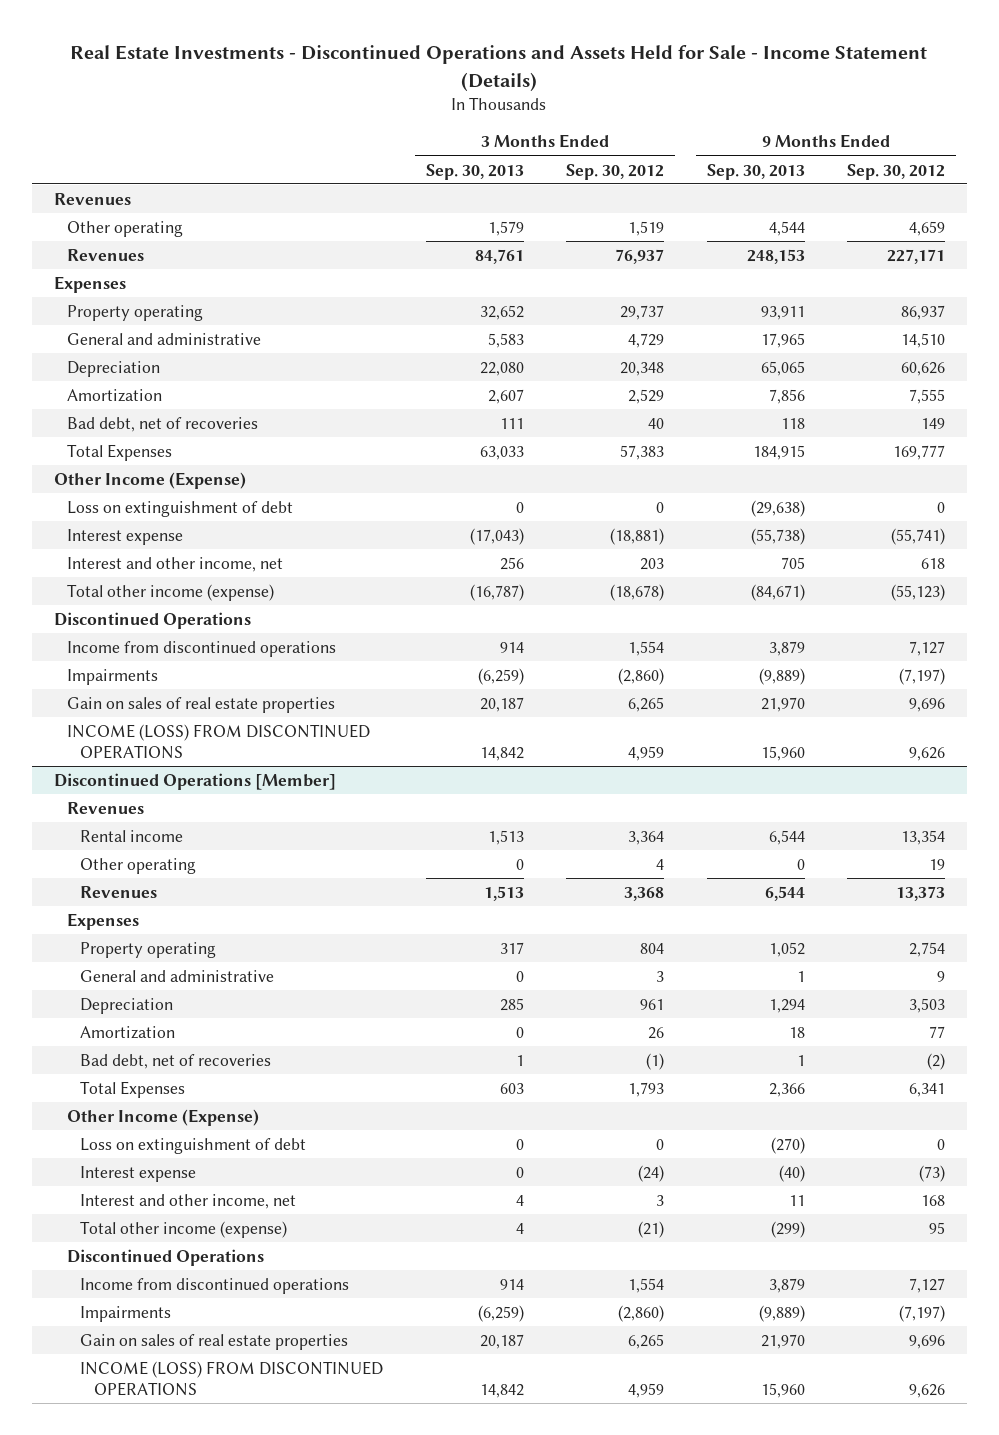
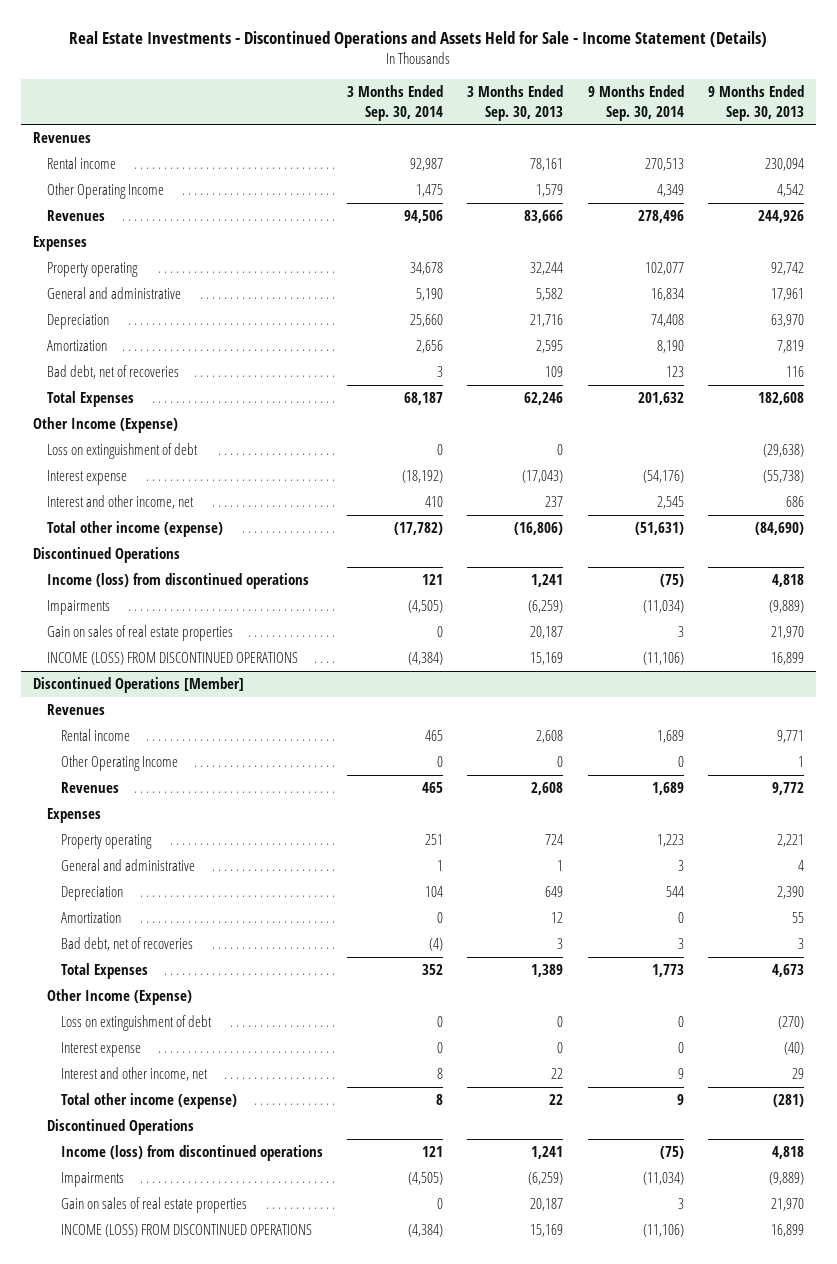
[566,163,665,180] Sep. 30, 2012 -> none
[847,163,946,180] Sep. 30, 2012 -> none
none -> [347,85,444,121] 3 Months Ended Sep. 30, 2014
none -> [587,85,684,121] 9 Months Ended Sep. 30, 2014
none -> [46,157,116,170] Rental income
[66,220,183,237] Other operating -> [46,183,164,200] Other Operating Income
[768,220,805,236] 4,544 -> [776,184,804,198] 4,542
[474,248,524,264] 84,761 -> [524,210,564,224] 83,666
[746,248,805,264] 248,153 -> [757,210,804,224] 244,926
[479,304,524,320] 32,652 -> [530,262,564,276] 32,244
[760,305,805,320] 93,911 -> [770,262,804,276] 92,742
[487,332,524,348] 5,583 -> [536,288,564,302] 5,582
[760,332,805,348] 17,965 -> [770,288,804,302] 17,961
[479,361,524,376] 22,080 -> [530,314,564,328] 21,716
[760,360,805,376] 65,065 -> [770,314,804,328] 63,970
[487,388,524,404] 2,607 -> [536,340,564,354] 2,595
[768,388,805,404] 7,856 -> [776,340,804,354] 7,819
[499,417,524,429] 111 -> [545,366,564,378] 109
[780,417,805,429] 118 -> [785,366,804,378] 116
[479,445,524,460] 63,033 -> [524,392,564,406] 62,246
[752,444,805,460] 184,915 -> [757,392,804,406] 182,608
[499,556,524,570] 256 -> [545,496,564,508] 237
[780,556,805,569] 705 -> [785,496,804,508] 686
[469,583,524,601] (16,787) -> [514,522,564,536] (16,806)
[750,583,805,601] (84,671) -> [754,522,804,536] (84,690)
[66,640,336,657] Income from discontinued operations -> [46,573,309,590] Income (loss) from discontinued operations
[499,641,524,653] 914 -> [531,574,564,588] 1,241
[768,640,805,656] 3,879 -> [771,574,804,588] 4,818
[479,747,524,762] 14,842 -> [530,652,564,666] 15,169
[760,746,805,762] 15,960 -> [770,652,804,666] 16,899
[487,829,524,845] 1,513 -> [536,730,564,744] 2,608
[768,829,805,845] 6,544 -> [776,730,804,744] 9,771
[80,857,197,874] Other operating -> [60,755,178,772] Other Operating Income
[796,858,805,870] 0 -> [797,756,804,768] 1
[483,885,524,901] 1,513 -> [531,782,564,796] 2,608
[764,885,805,901] 6,544 -> [771,782,804,796] 9,772
[499,941,524,954] 317 -> [545,834,564,846] 724
[768,941,805,957] 1,052 -> [776,834,804,848] 2,221
[515,970,524,982] 0 -> [557,860,564,872] 1
[796,970,805,982] 1 -> [797,860,804,872] 4
[499,997,524,1011] 285 -> [545,886,564,898] 649
[768,998,805,1013] 1,294 -> [776,886,804,900] 2,390
[515,1026,524,1038] 0 -> [551,912,564,924] 12
[788,1026,805,1038] 18 -> [791,912,804,924] 55
[515,1054,524,1066] 1 -> [557,938,564,950] 3
[796,1054,805,1066] 1 -> [797,938,804,950] 3
[499,1082,524,1094] 603 -> [531,964,564,978] 1,389
[768,1082,805,1097] 2,366 -> [771,964,804,978] 4,673
[515,1194,524,1206] 4 -> [551,1068,564,1080] 22
[788,1194,805,1206] 11 -> [791,1068,804,1080] 29
[515,1222,524,1234] 4 -> [549,1094,564,1106] 22
[770,1220,805,1238] (299) -> [772,1094,804,1108] (281)
[80,1277,350,1294] Income from discontinued operations -> [60,1145,323,1162] Income (loss) from discontinued operations
[499,1278,524,1290] 914 -> [531,1146,564,1160] 1,241
[768,1277,805,1293] 3,879 -> [771,1146,804,1160] 4,818
[479,1384,524,1399] 14,842 -> [530,1224,564,1238] 15,169
[760,1383,805,1399] 15,960 -> [770,1224,804,1238] 16,899

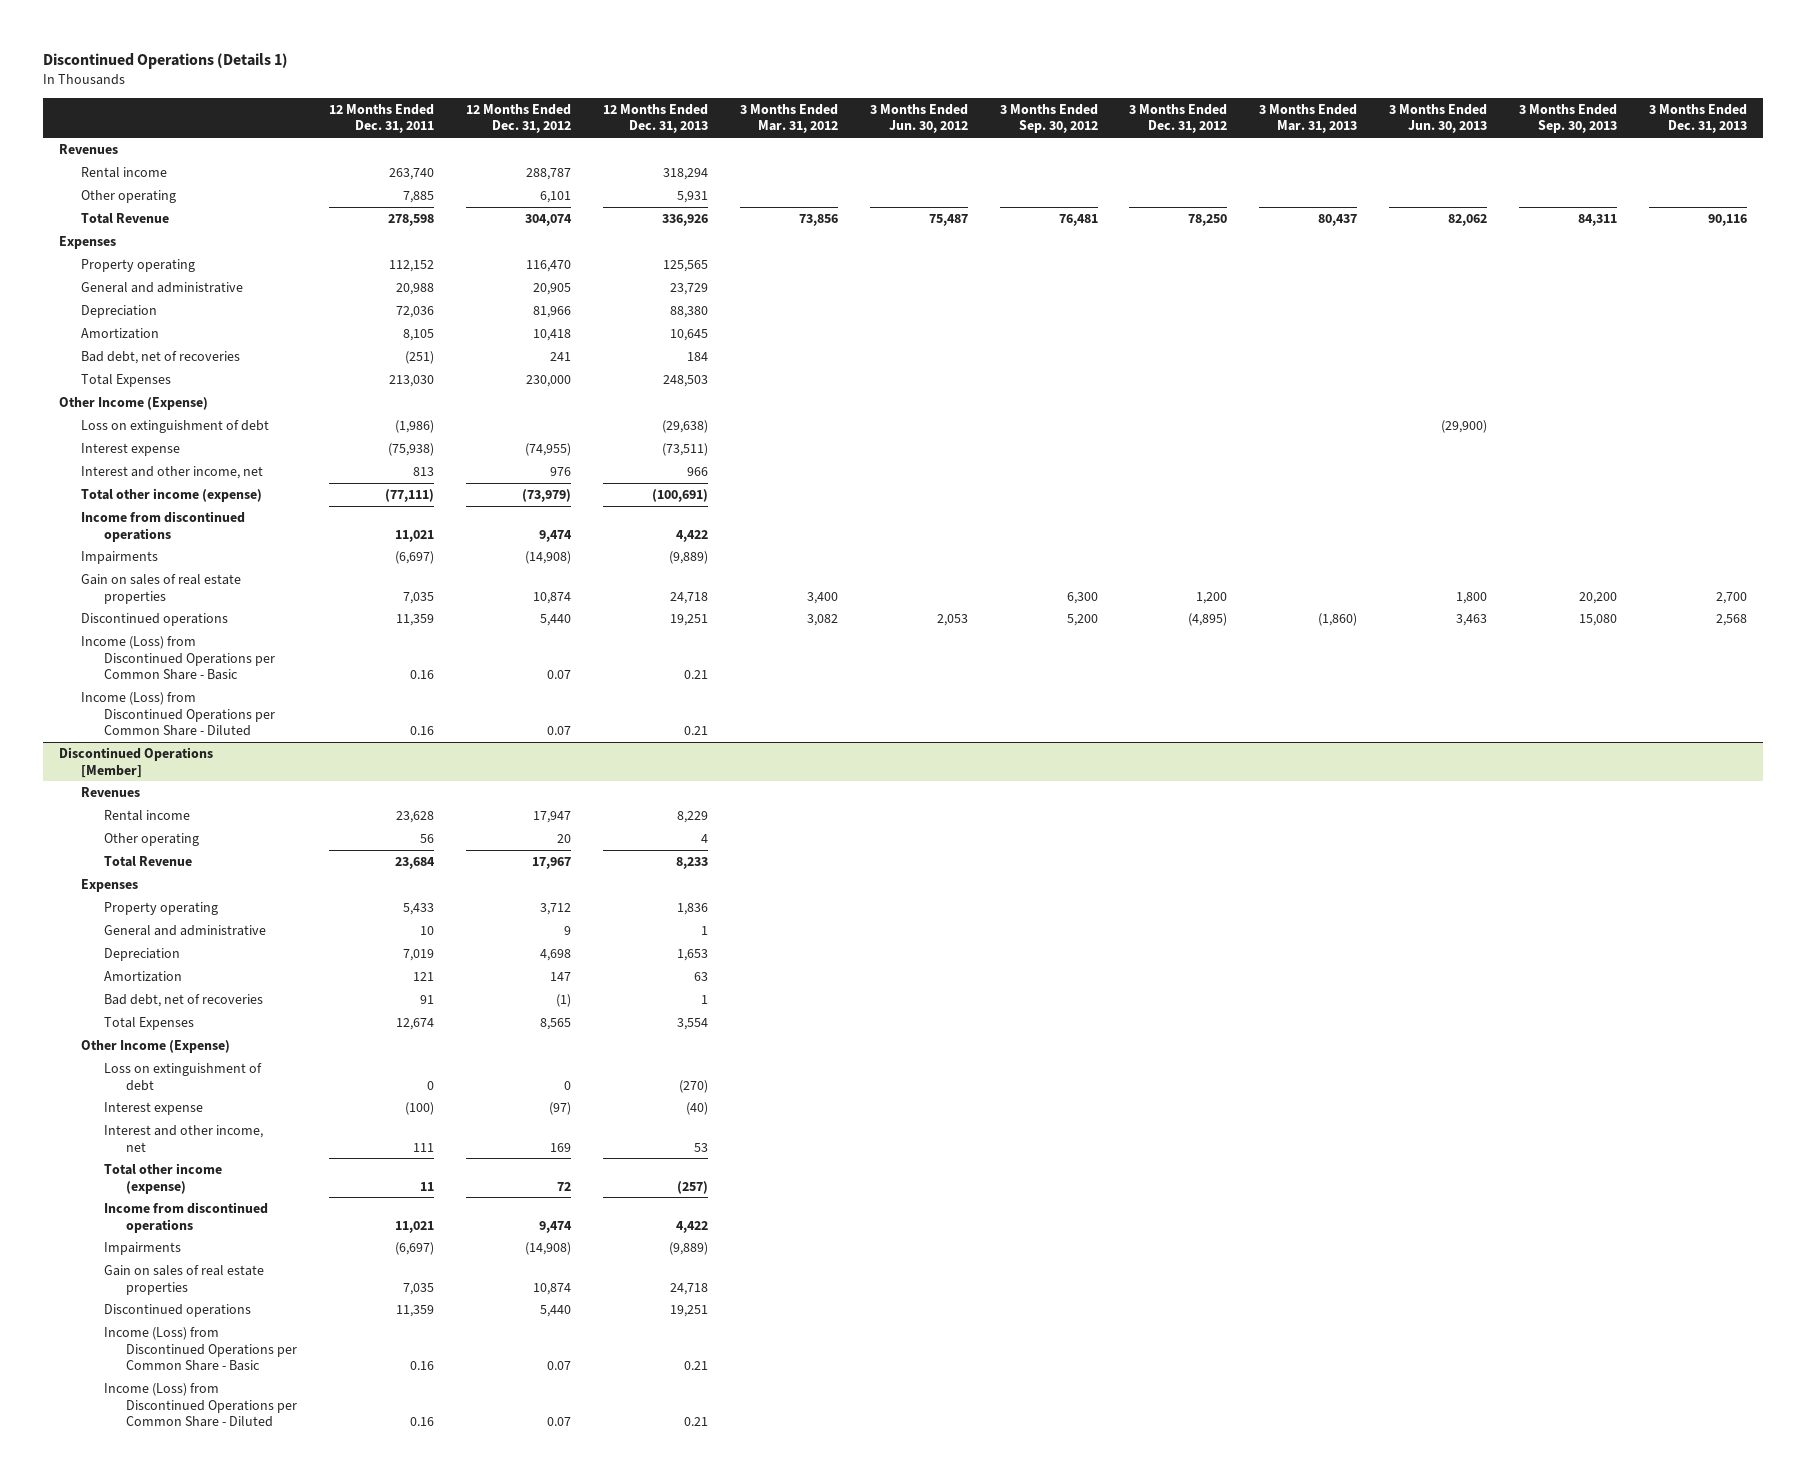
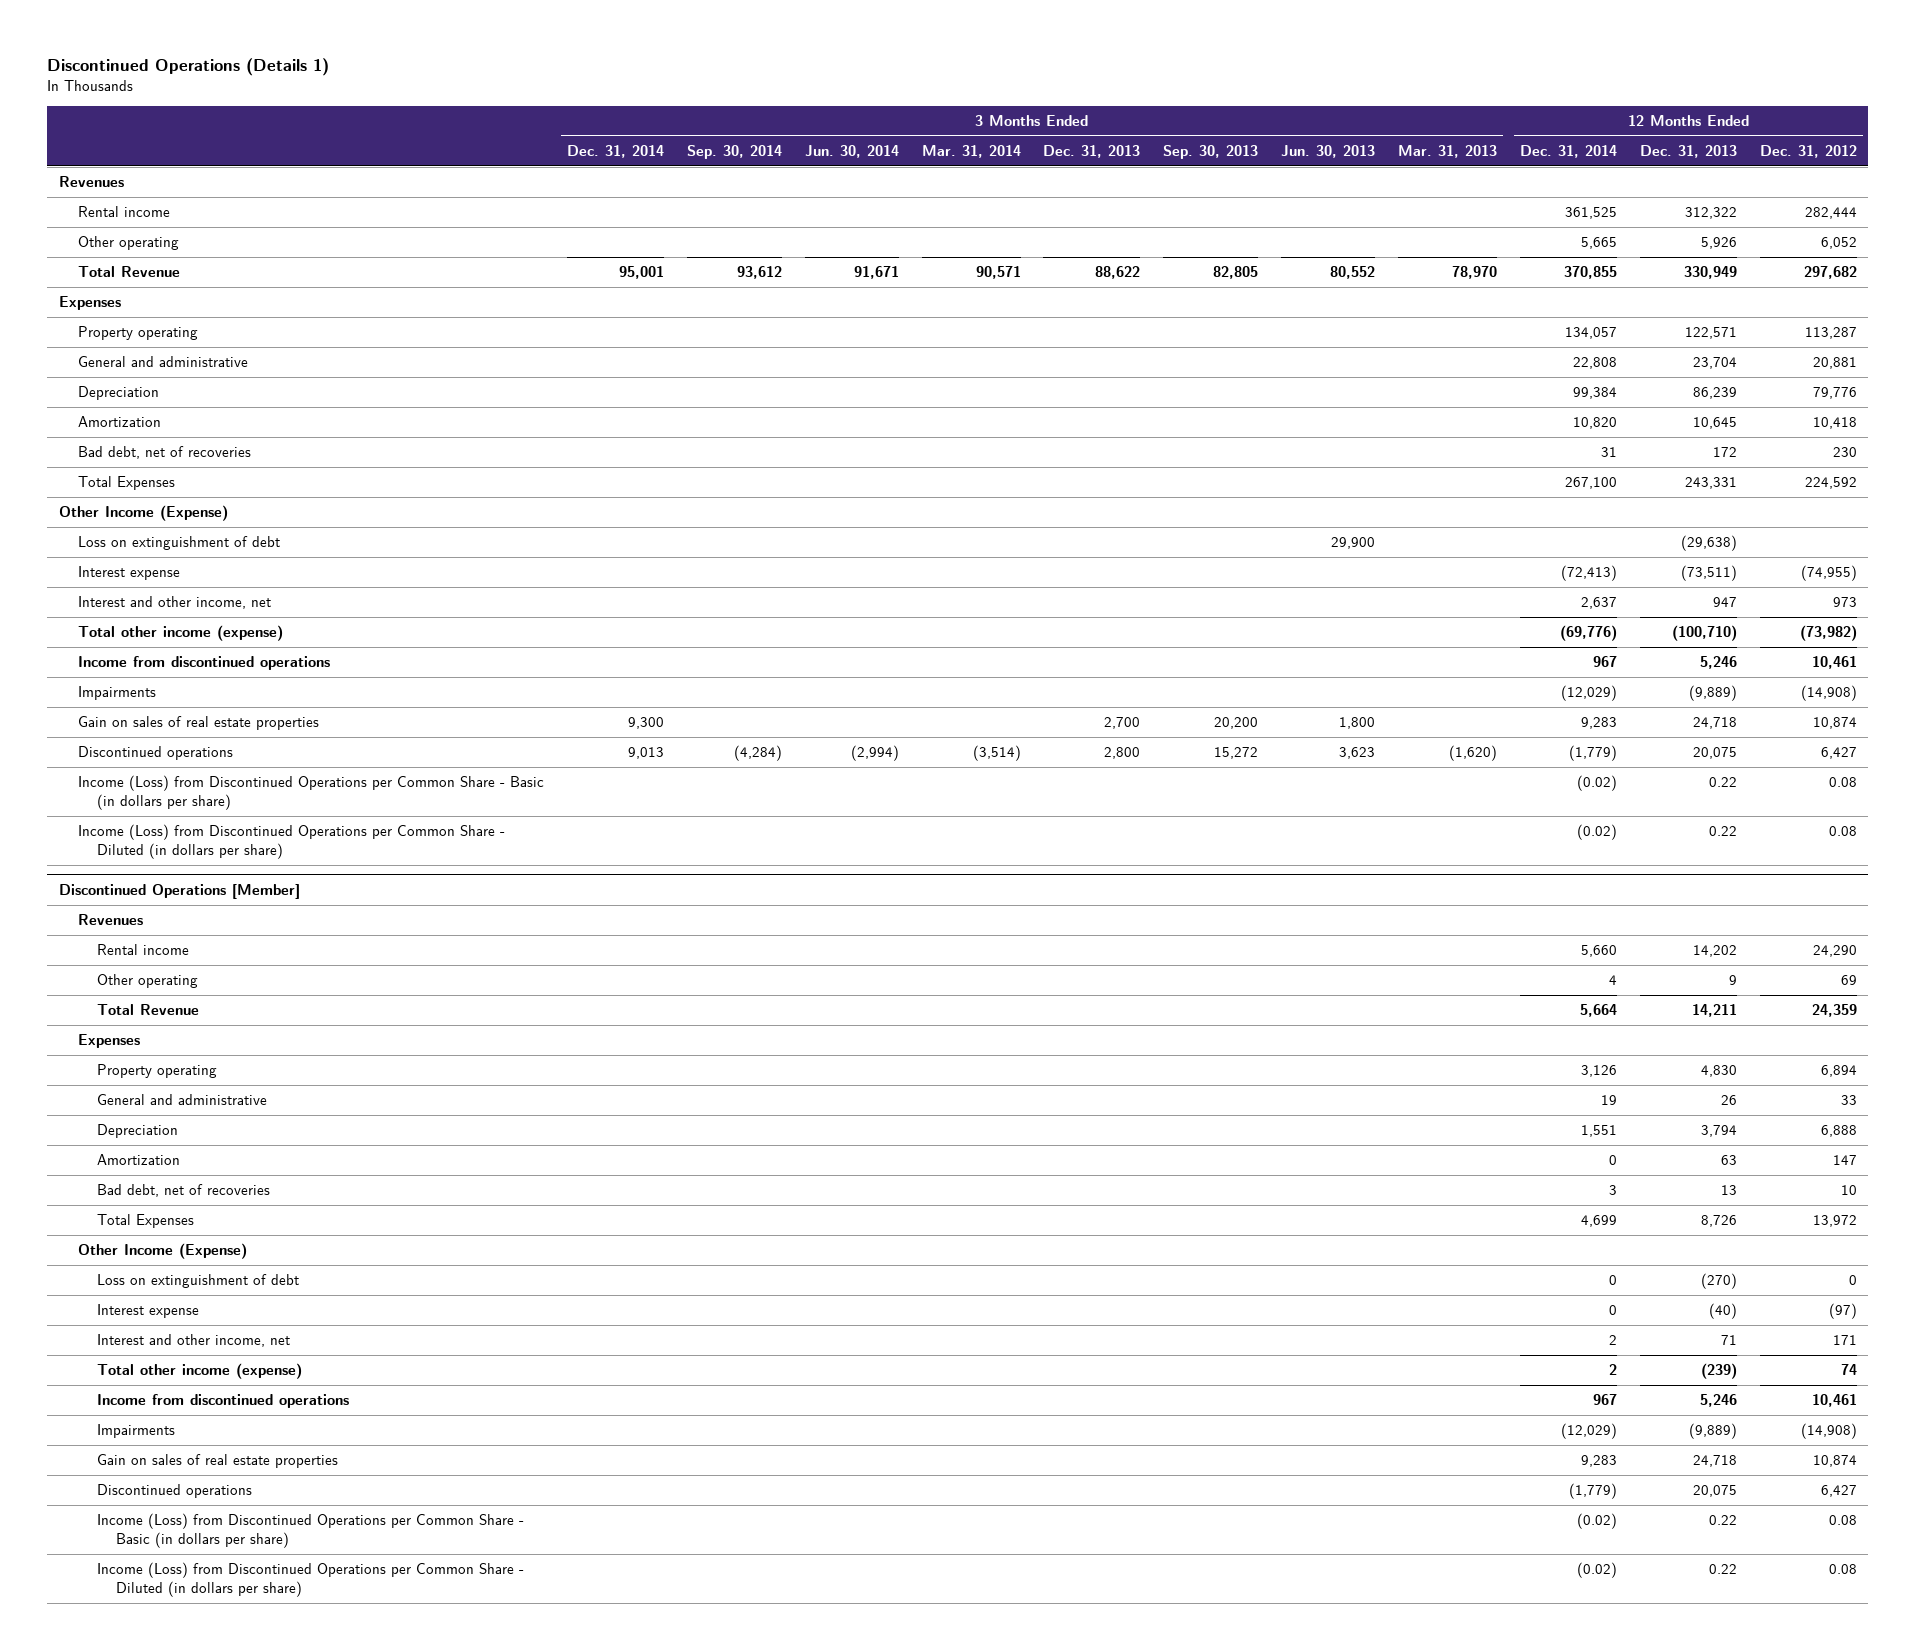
[328,104,434,134] 12 Months Ended Dec. 31, 2011 -> none
[739,104,838,134] 3 Months Ended Mar. 31, 2012 -> none
[869,104,968,134] 3 Months Ended Jun. 30, 2012 -> none
[999,104,1098,134] 3 Months Ended Sep. 30, 2012 -> none
[1129,104,1228,134] 3 Months Ended Dec. 31, 2012 -> none
none -> [566,144,664,158] Dec. 31, 2014
none -> [686,144,782,159] Sep. 30, 2014
none -> [804,144,899,158] Jun. 30, 2014
none -> [921,144,1021,158] Mar. 31, 2014
none -> [1520,144,1618,158] Dec. 31, 2014
[525,168,571,181] 288,787 -> [1804,207,1857,220] 282,444
[662,168,708,181] 318,294 -> [1685,207,1738,220] 312,322
[539,191,571,204] 6,101 -> [1820,237,1857,250] 6,052
[676,191,708,204] 5,931 -> [1701,237,1738,250] 5,926
[524,214,572,227] 304,074 -> [1803,266,1857,280] 297,682
[661,214,708,227] 336,926 -> [1684,266,1738,280] 330,949
[1318,214,1358,227] 80,437 -> [1452,266,1498,280] 78,970
[1448,214,1488,227] 82,062 -> [1330,266,1376,280] 80,552
[1578,214,1618,227] 84,311 -> [1213,266,1259,280] 82,805
[1708,214,1748,227] 90,116 -> [1095,266,1141,280] 88,622
[525,260,571,273] 116,470 -> [1804,327,1857,340] 113,287
[662,260,708,273] 125,565 -> [1685,327,1738,340] 122,571
[532,283,571,296] 20,905 -> [1812,357,1857,370] 20,881
[669,283,708,296] 23,729 -> [1693,357,1738,370] 23,704
[532,306,571,319] 81,966 -> [1812,387,1857,400] 79,776
[669,306,708,319] 88,380 -> [1693,387,1738,400] 86,239
[549,352,571,362] 241 -> [1832,447,1857,458] 230
[686,352,708,362] 184 -> [1713,447,1738,458] 172
[525,375,571,388] 230,000 -> [1804,477,1857,490] 224,592
[662,375,708,388] 248,503 -> [1685,477,1738,490] 243,331
[1441,420,1488,434] (29,900) -> [1331,537,1376,550] 29,900
[549,467,571,477] 976 -> [1832,597,1857,608] 973
[686,467,708,477] 966 -> [1713,597,1738,608] 947
[521,489,571,503] (73,979) -> [1799,625,1857,642] (73,982)
[651,489,708,503] (100,691) -> [1672,625,1738,642] (100,710)
[538,529,572,542] 9,474 -> [1811,656,1857,670] 10,461
[675,529,708,542] 4,422 -> [1700,656,1738,670] 5,246
[539,614,571,627] 5,440 -> [1820,747,1857,760] 6,427
[669,614,708,627] 19,251 -> [1693,747,1738,760] 20,075
[1318,613,1358,627] (1,860) -> [1449,745,1498,762] (1,620)
[1456,614,1488,627] 3,463 -> [1339,747,1376,760] 3,623
[1579,614,1618,627] 15,080 -> [1214,747,1259,760] 15,272
[1716,614,1748,627] 2,568 -> [1104,747,1141,760] 2,800
[81,636,275,680] Income (Loss) from Discontinued Operations per Common Share - Basic -> [77,775,544,811] Income (Loss) from Discontinued Operations per Common Share - Basic (in dollars per share)
[546,669,571,679] 0.07 -> [1828,777,1857,788] 0.08
[683,669,708,679] 0.21 -> [1709,777,1738,788] 0.22
[81,692,275,736] Income (Loss) from Discontinued Operations per Common Share - Diluted -> [77,824,505,860] Income (Loss) from Discontinued Operations per Common Share - Diluted (in dollars per share)
[546,725,571,735] 0.07 -> [1828,826,1857,837] 0.08
[683,725,708,735] 0.21 -> [1709,826,1738,837] 0.22
[532,811,571,824] 17,947 -> [1812,945,1857,958] 24,290
[676,811,708,824] 8,229 -> [1693,945,1738,958] 14,202
[556,834,571,844] 20 -> [1840,975,1857,986] 69
[700,834,708,844] 4 -> [1729,975,1738,986] 9
[531,857,571,870] 17,967 -> [1811,1004,1857,1018] 24,359
[675,857,708,870] 8,233 -> [1692,1004,1738,1018] 14,211
[539,903,571,916] 3,712 -> [1820,1065,1857,1078] 6,894
[676,903,708,916] 1,836 -> [1701,1065,1738,1078] 4,830
[563,926,571,936] 9 -> [1840,1095,1857,1106] 33
[700,926,708,936] 1 -> [1721,1095,1738,1106] 26
[539,949,571,962] 4,698 -> [1820,1125,1857,1138] 6,888
[676,949,708,962] 1,653 -> [1701,1125,1738,1138] 3,794
[555,994,571,1008] (1) -> [1840,1185,1857,1196] 10
[700,995,708,1005] 1 -> [1721,1185,1738,1196] 13
[539,1018,571,1031] 8,565 -> [1812,1215,1857,1228] 13,972
[676,1018,708,1031] 3,554 -> [1701,1215,1738,1228] 8,726
[549,1142,571,1152] 169 -> [1832,1335,1857,1346] 171
[693,1142,708,1152] 53 -> [1721,1335,1738,1346] 71
[556,1181,571,1191] 72 -> [1840,1364,1857,1376] 74
[676,1180,708,1194] (257) -> [1701,1363,1738,1380] (239)
[538,1220,572,1233] 9,474 -> [1811,1394,1857,1408] 10,461
[675,1220,708,1233] 4,422 -> [1700,1394,1738,1408] 5,246
[539,1305,571,1318] 5,440 -> [1820,1485,1857,1498] 6,427
[669,1305,708,1318] 19,251 -> [1693,1485,1738,1498] 20,075
[103,1327,297,1371] Income (Loss) from Discontinued Operations per Common Share - Basic -> [96,1513,524,1549] Income (Loss) from Discontinued Operations per Common Share - Basic (in dollars per share)
[546,1360,571,1370] 0.07 -> [1828,1515,1857,1526] 0.08
[683,1360,708,1370] 0.21 -> [1709,1515,1738,1526] 0.22
[103,1383,297,1427] Income (Loss) from Discontinued Operations per Common Share - Diluted -> [96,1562,524,1598] Income (Loss) from Discontinued Operations per Common Share - Diluted (in dollars per share)
[546,1416,571,1426] 0.07 -> [1828,1564,1857,1575] 0.08
[683,1416,708,1426] 0.21 -> [1709,1564,1738,1575] 0.22

